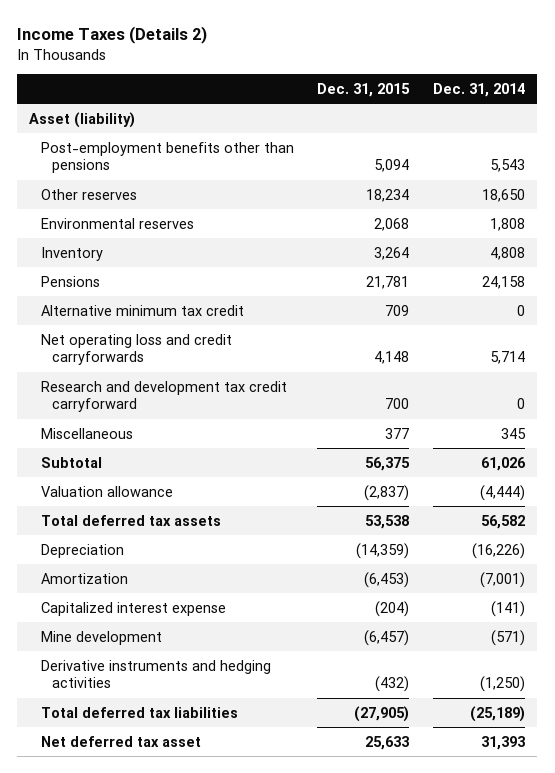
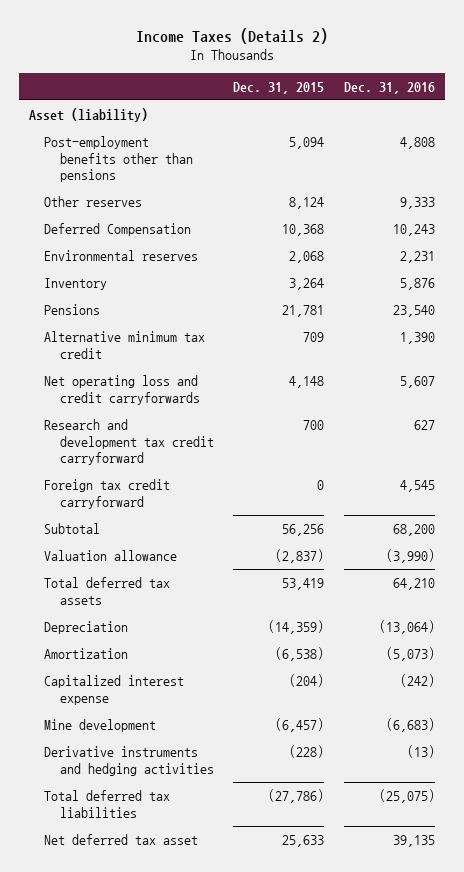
[433,82,526,97] Dec. 31, 2014 -> none
none -> [344,81,436,94] Dec. 31, 2016
[366,188,410,202] 18,234 -> [289,196,325,209] 8,124
none -> [44,222,192,236] Deferred Compensation
[40,427,133,439] Miscellaneous -> none
none -> [44,478,171,509] Foreign tax credit carryforward
[365,456,411,471] 56,375 -> [282,523,325,536] 56,256
[365,514,410,529] 53,538 -> [282,577,325,590] 53,419
[364,571,410,588] (6,453) -> [275,646,325,661] (6,538)
[375,676,410,693] (432) -> [289,744,325,758] (228)
[354,705,410,722] (27,905) -> [268,788,325,803] (27,786)

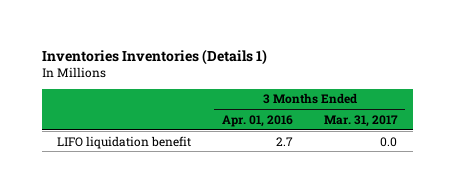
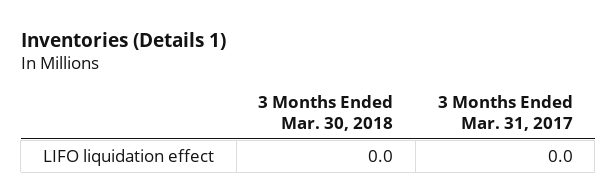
[41,48,267,65] Inventories Inventories (Details 1) -> [20,31,226,50] Inventories (Details 1)
[222,114,294,127] Apr. 01, 2016 -> none
none -> [258,94,394,131] 3 Months Ended Mar. 30, 2018
[57,135,192,149] LIFO liquidation benefit -> [42,149,214,167] LIFO liquidation effect

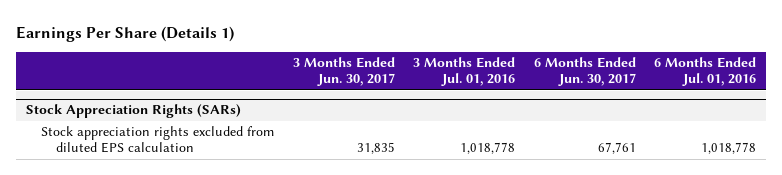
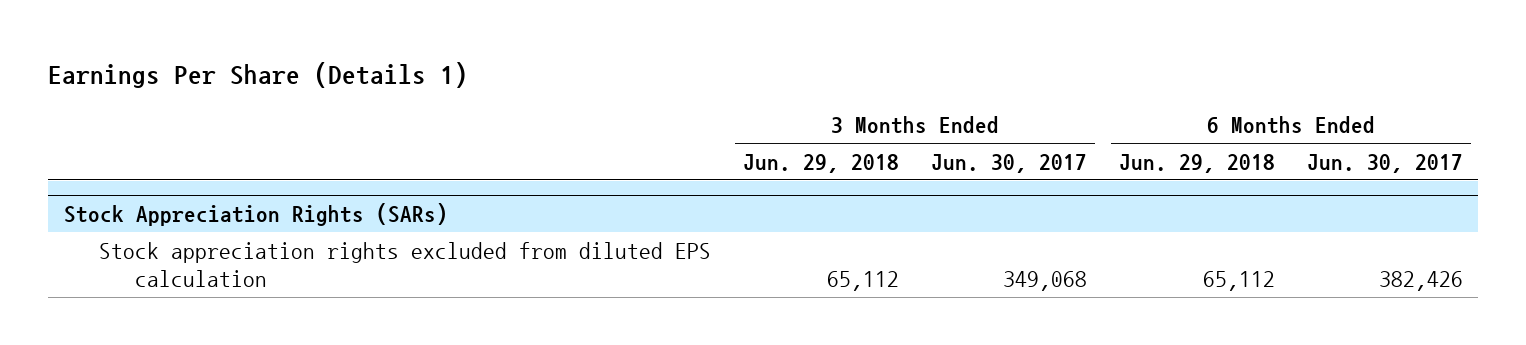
[413,57,516,87] 3 Months Ended Jul. 01, 2016 -> none
[654,57,757,87] 6 Months Ended Jul. 01, 2016 -> none
none -> [743,153,900,173] Jun. 29, 2018
none -> [1118,153,1275,173] Jun. 29, 2018
[356,142,395,155] 31,835 -> [1002,271,1087,292] 349,068
[597,142,636,155] 67,761 -> [1378,271,1463,292] 382,426

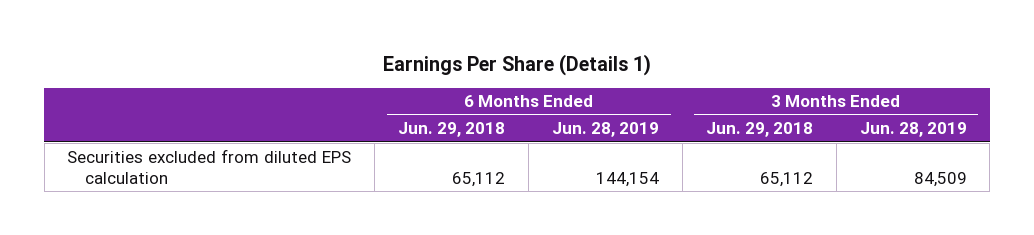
[930,153,1087,173] Jun. 30, 2017 -> none
[1306,153,1463,173] Jun. 30, 2017 -> none
none -> [551,122,659,138] Jun. 28, 2019
none -> [859,122,967,138] Jun. 28, 2019
[63,202,448,226] Stock Appreciation Rights (SARs) -> none
[99,241,712,288] Stock appreciation rights excluded from diluted EPS calculation -> [67,148,352,184] Securities excluded from diluted EPS calculation

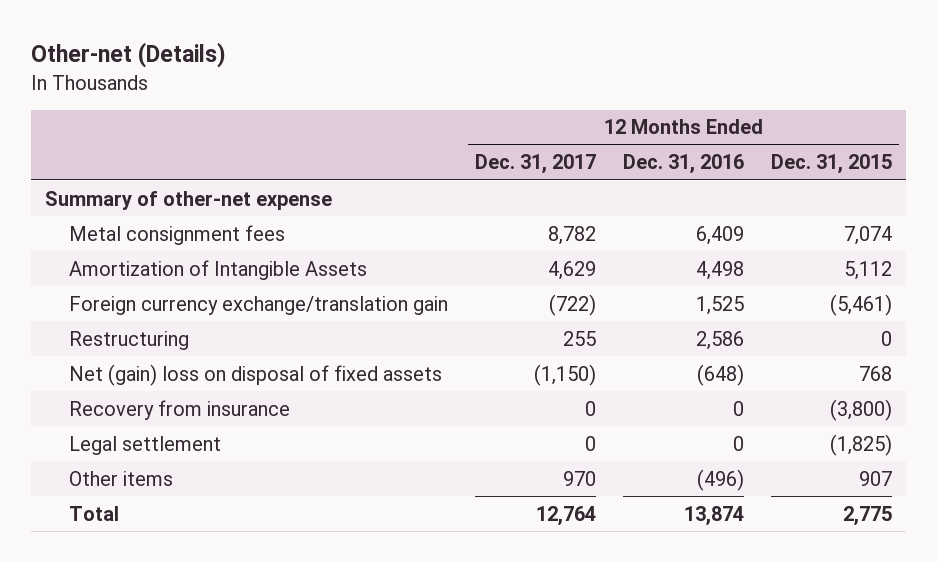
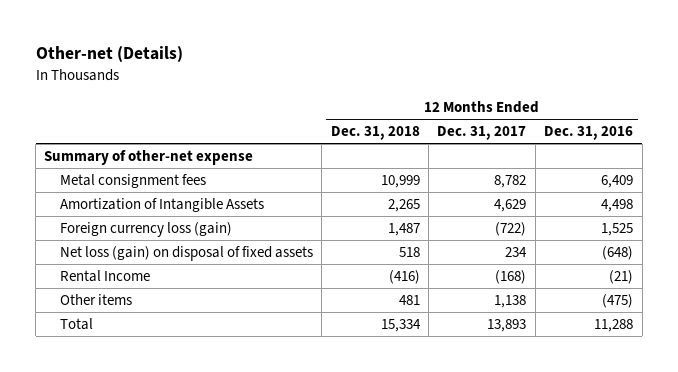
[771,154,893,175] Dec. 31, 2015 -> none
none -> [330,126,420,141] Dec. 31, 2018
[68,330,189,350] Restructuring -> none
[68,399,290,420] Recovery from insurance -> none
[68,435,221,455] Legal settlement -> none
[68,295,448,315] Foreign currency exchange/translation gain -> [59,222,232,238] Foreign currency loss (gain)
[68,363,442,386] Net (gain) loss on disposal of fixed assets -> [59,246,313,262] Net loss (gain) on disposal of fixed assets
[533,363,596,386] (1,150) -> [505,247,528,258] 234
none -> [59,270,150,283] Rental Income
[562,470,596,486] 970 -> [494,295,527,309] 1,138
[697,468,745,491] (496) -> [602,294,634,309] (475)
[535,505,596,526] 12,764 -> [487,319,527,333] 13,893
[684,505,745,526] 13,874 -> [594,319,634,333] 11,288

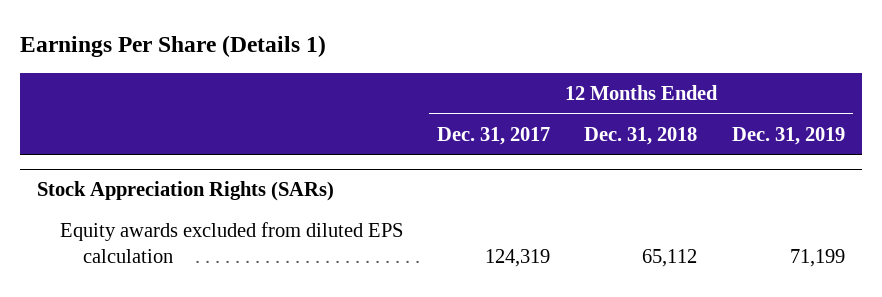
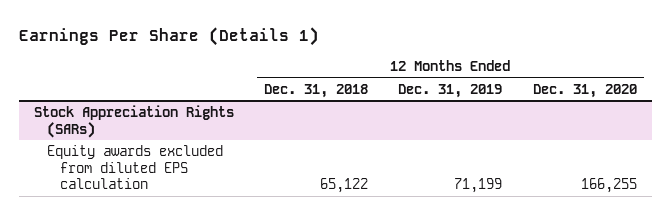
[437,126,551,145] Dec. 31, 2017 -> none
none -> [532,84,637,99] Dec. 31, 2020
[642,249,698,268] 65,112 -> [320,178,369,194] 65,122

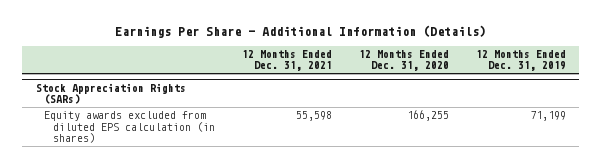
[19,27,320,47] Earnings Per Share (Details 1) -> [114,25,486,39] Earnings Per Share - Additional Information (Details)
[264,84,369,99] Dec. 31, 2018 -> none
none -> [242,49,333,72] 12 Months Ended Dec. 31, 2021
[47,145,224,190] Equity awards excluded from diluted EPS calculation -> [44,111,216,143] Equity awards excluded from diluted EPS calculation (in shares)

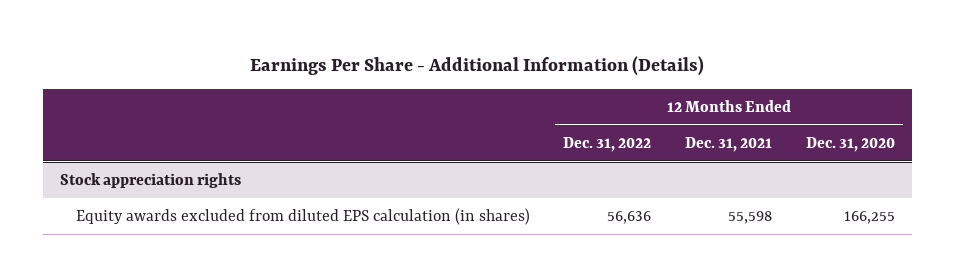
[475,49,566,72] 12 Months Ended Dec. 31, 2019 -> none
none -> [563,136,652,152] Dec. 31, 2022
[35,82,186,105] Stock Appreciation Rights (SARs) -> [59,172,241,188] Stock appreciation rights

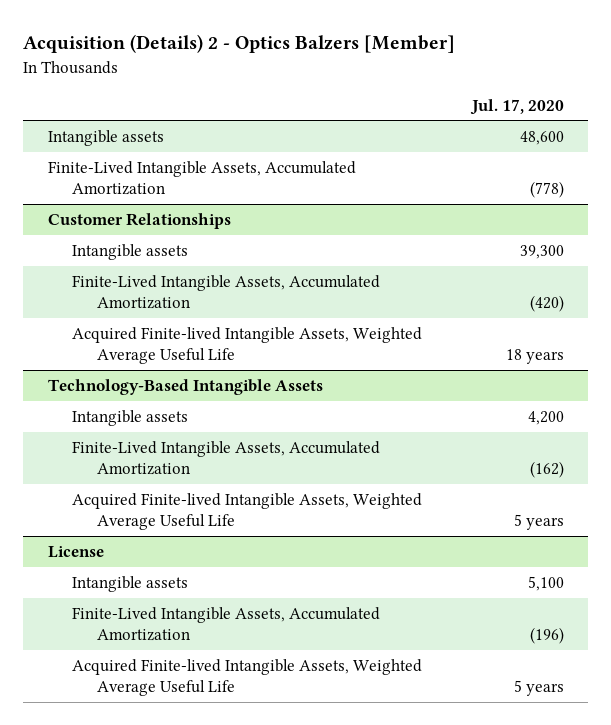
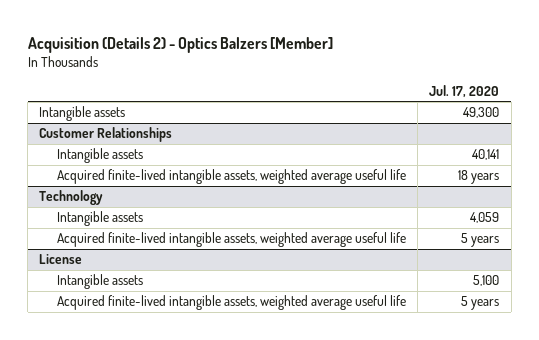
[22,34,455,54] Acquisition (Details) 2 - Optics Balzers [Member] -> [27,36,333,53] Acquisition (Details 2) - Optics Balzers [Member]
[47,160,356,195] Finite-Lived Intangible Assets, Accumulated Amortization -> none
[519,130,564,145] 48,600 -> [463,107,500,119] 49,300
[72,274,381,309] Finite-Lived Intangible Assets, Accumulated Amortization -> none
[72,440,381,475] Finite-Lived Intangible Assets, Accumulated Amortization -> none
[519,244,564,259] 39,300 -> [472,149,500,161] 40,141
[72,326,423,364] Acquired Finite-lived Intangible Assets, Weighted Average Useful Life -> [57,169,407,185] Acquired finite-lived intangible assets, weighted average useful life
[47,378,323,395] Technology-Based Intangible Assets -> [39,190,104,206] Technology
[527,410,564,425] 4,200 -> [470,212,500,224] 4,059
[72,492,423,530] Acquired Finite-lived Intangible Assets, Weighted Average Useful Life -> [57,232,407,248] Acquired finite-lived intangible assets, weighted average useful life
[72,606,381,641] Finite-Lived Intangible Assets, Accumulated Amortization -> none
[72,658,423,696] Acquired Finite-lived Intangible Assets, Weighted Average Useful Life -> [57,295,407,311] Acquired finite-lived intangible assets, weighted average useful life

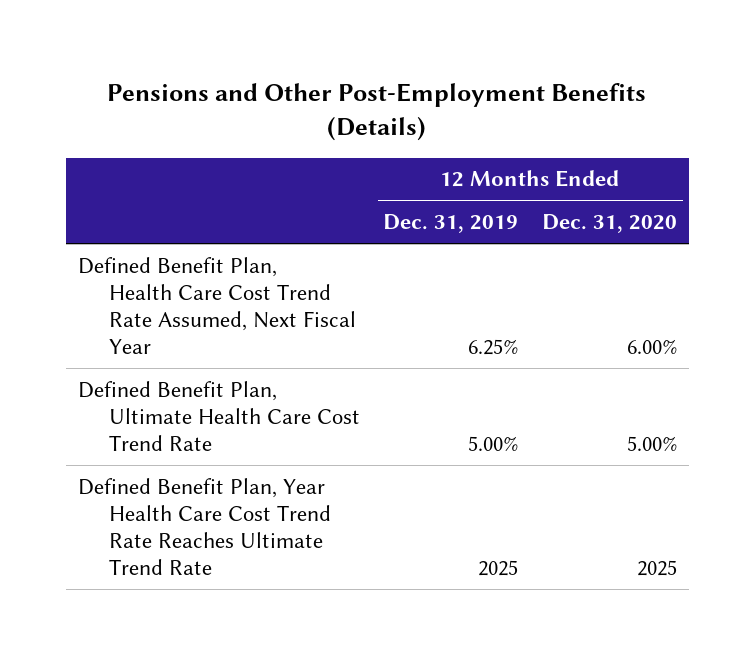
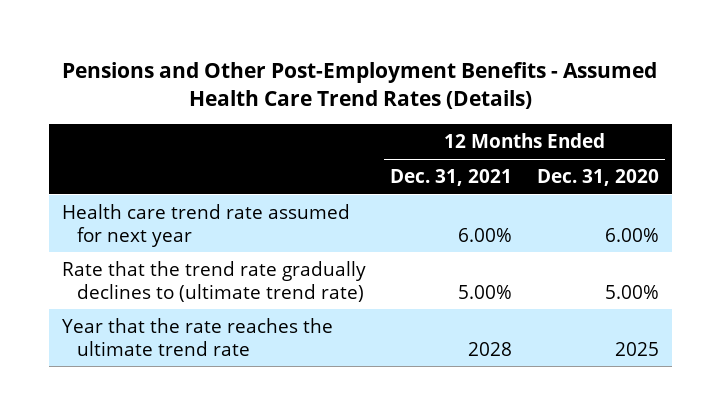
[107,82,647,142] Pensions and Other Post-Employment Benefits (Details) -> [62,61,658,110] Pensions and Other Post-Employment Benefits - Assumed Health Care Trend Rates (Details)
[383,214,519,234] Dec. 31, 2019 -> none
none -> [390,168,513,186] Dec. 31, 2021
[77,256,356,354] Defined Benefit Plan, Health Care Cost Trend Rate Assumed, Next Fiscal Year -> [61,203,350,247] Health care trend rate assumed for next year
[77,380,360,451] Defined Benefit Plan, Ultimate Health Care Cost Trend Rate -> [61,260,366,302] Rate that the trend rate gradually declines to (ultimate trend rate)
[77,477,331,575] Defined Benefit Plan, Year Health Care Cost Trend Rate Reaches Ultimate Trend Rate -> [61,317,333,356] Year that the rate reaches the ultimate trend rate

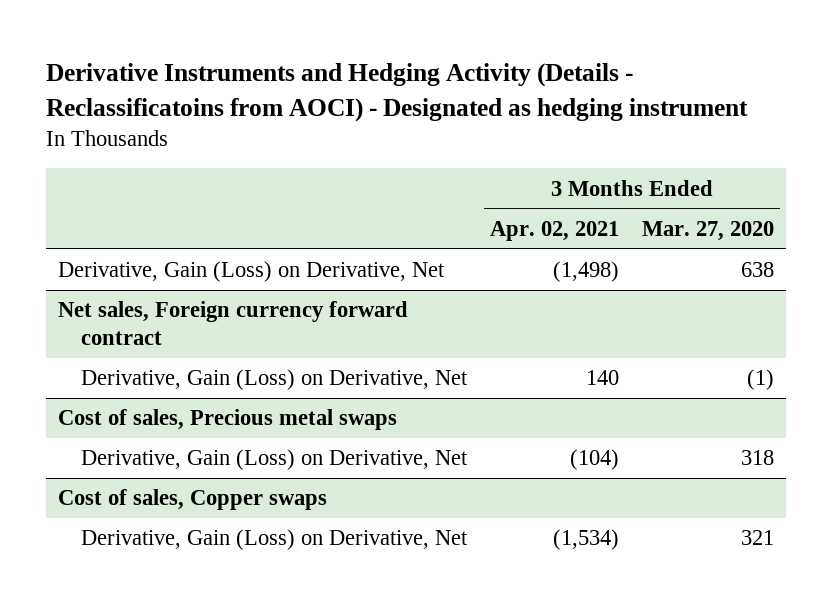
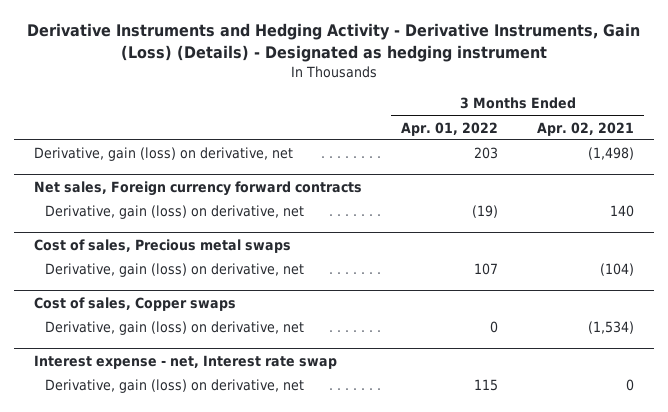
[46,63,749,122] Derivative Instruments and Hedging Activity (Details - Reclassificatoins from AOCI) - Designated as hedging instrument -> [26,23,640,62] Derivative Instruments and Hedging Activity - Derivative Instruments, Gain (Loss) (Details) - Designated as hedging instrument
[642,220,775,241] Mar. 27, 2020 -> none
none -> [400,121,498,136] Apr. 01, 2022
[57,261,445,283] Derivative, Gain (Loss) on Derivative, Net -> [33,147,293,162] Derivative, gain (loss) on derivative, net
[57,301,408,346] Net sales, Foreign currency forward contract -> [33,180,362,196] Net sales, Foreign currency forward contracts
[80,369,468,391] Derivative, Gain (Loss) on Derivative, Net -> [45,205,305,220] Derivative, gain (loss) on derivative, net
[80,449,468,471] Derivative, Gain (Loss) on Derivative, Net -> [45,263,305,278] Derivative, gain (loss) on derivative, net
[80,529,468,551] Derivative, Gain (Loss) on Derivative, Net -> [45,321,305,336] Derivative, gain (loss) on derivative, net
none -> [33,354,337,369] Interest expense - net, Interest rate swap
none -> [45,379,305,394] Derivative, gain (loss) on derivative, net

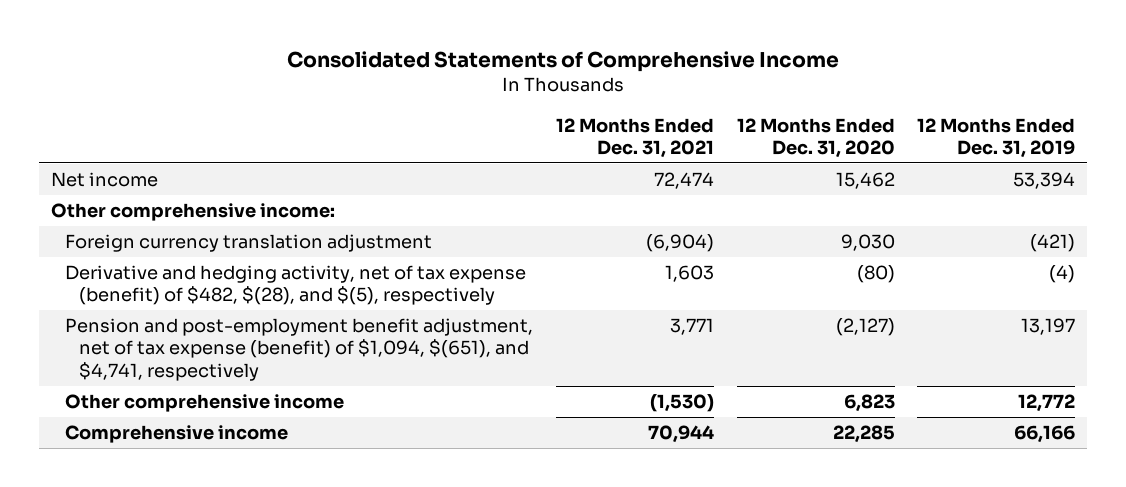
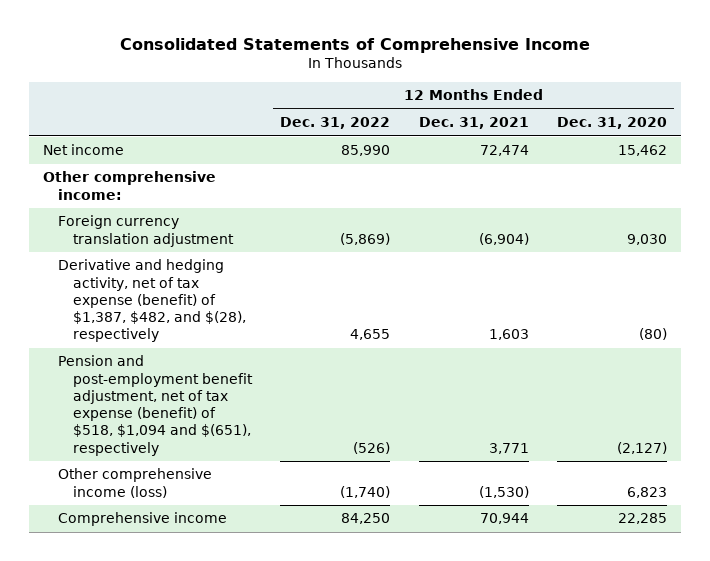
[917,117,1076,158] 12 Months Ended Dec. 31, 2019 -> none
none -> [280,117,391,130] Dec. 31, 2022
[64,265,526,306] Derivative and hedging activity, net of tax expense (benefit) of $482, $(28), and $(5), respectively -> [58,259,247,343] Derivative and hedging activity, net of tax expense (benefit) of $1,387, $482, and $(28), respectively
[64,318,533,381] Pension and post-employment benefit adjustment, net of tax expense (benefit) of $1,094, $(651), and $4,741, respectively -> [58,355,254,456] Pension and post-employment benefit adjustment, net of tax expense (benefit) of $518, $1,094 and $(651), respectively
[64,394,344,413] Other comprehensive income -> [58,468,213,498] Other comprehensive income (loss)

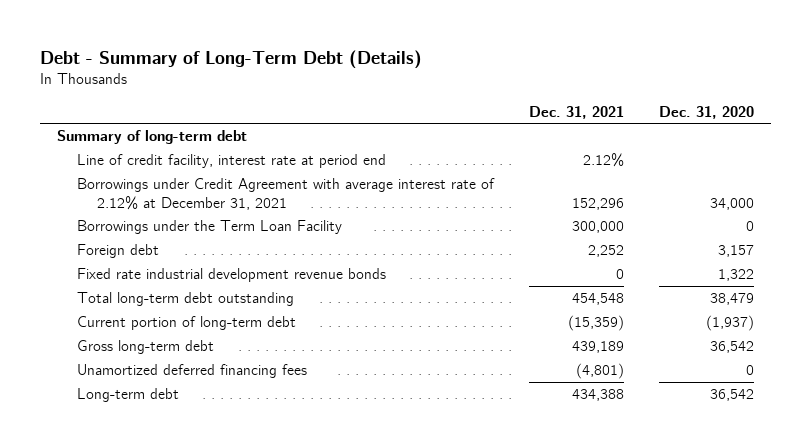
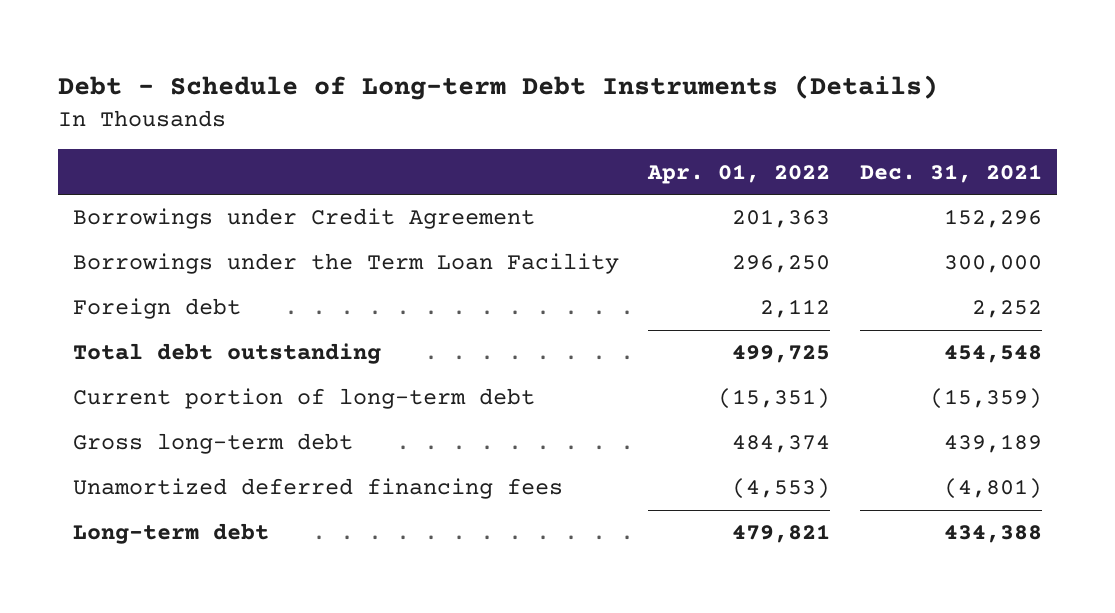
[40,49,423,69] Debt - Summary of Long-Term Debt (Details) -> [58,75,939,101] Debt - Schedule of Long-term Debt Instruments (Details)
[658,105,754,119] Dec. 31, 2020 -> none
none -> [647,163,831,184] Apr. 01, 2022
[57,130,248,145] Summary of long-term debt -> none
[77,154,387,169] Line of credit facility, interest rate at period end -> none
[77,178,496,210] Borrowings under Credit Agreement with average interest rate of 2.12% at December 31, 2021 -> [73,208,536,230] Borrowings under Credit Agreement
[77,268,387,283] Fixed rate industrial development revenue bonds -> none
[77,292,295,307] Total long-term debt outstanding -> [73,343,382,365] Total debt outstanding

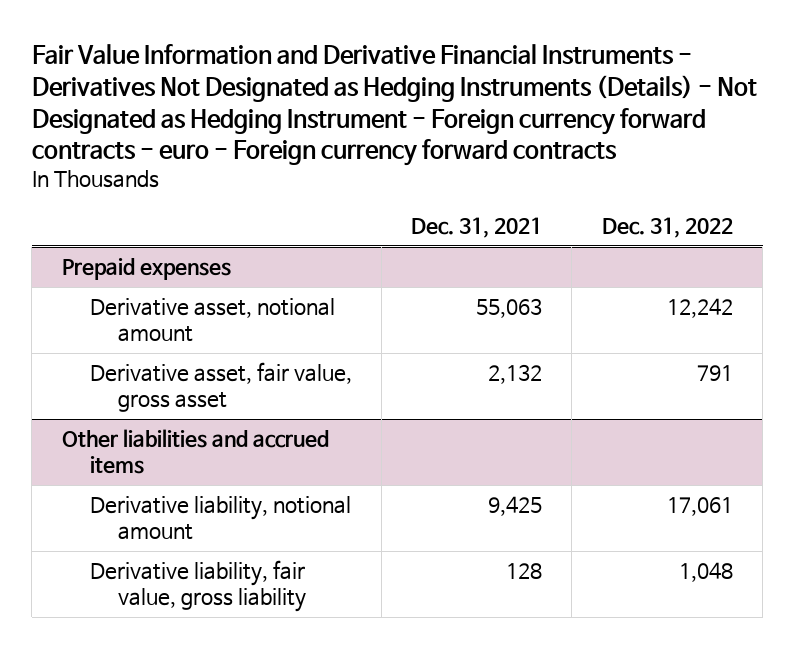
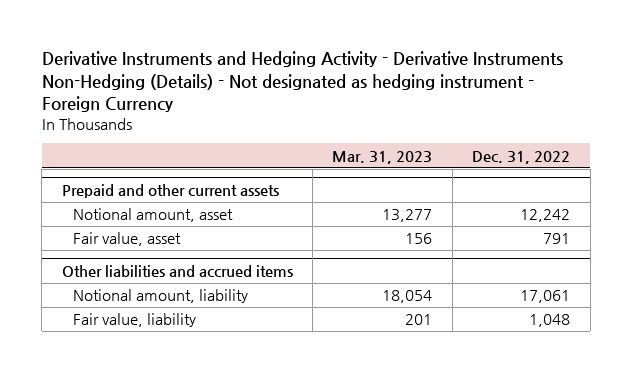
[31,44,757,167] Fair Value Information and Derivative Financial Instruments - Derivatives Not Designated as Hedging Instruments (Details) - Not Designated as Hedging Instrument - Foreign currency forward contracts - euro - Foreign currency forward contracts -> [41,51,563,113] Derivative Instruments and Hedging Activity - Derivative Instruments Non-Hedging (Details) - Not designated as hedging instrument - Foreign Currency
[411,217,543,239] Dec. 31, 2021 -> none
none -> [332,150,433,164] Mar. 31, 2023
[61,258,231,281] Prepaid expenses -> [61,183,279,198] Prepaid and other current assets
[89,298,335,342] Derivative asset, notional amount -> [73,208,234,223] Notional amount, asset
[89,362,352,412] Derivative asset, fair value, gross asset -> [73,232,182,247] Fair value, asset
[89,496,351,540] Derivative liability, notional amount -> [73,289,249,304] Notional amount, liability
[89,560,306,612] Derivative liability, fair value, gross liability -> [73,313,197,328] Fair value, liability

